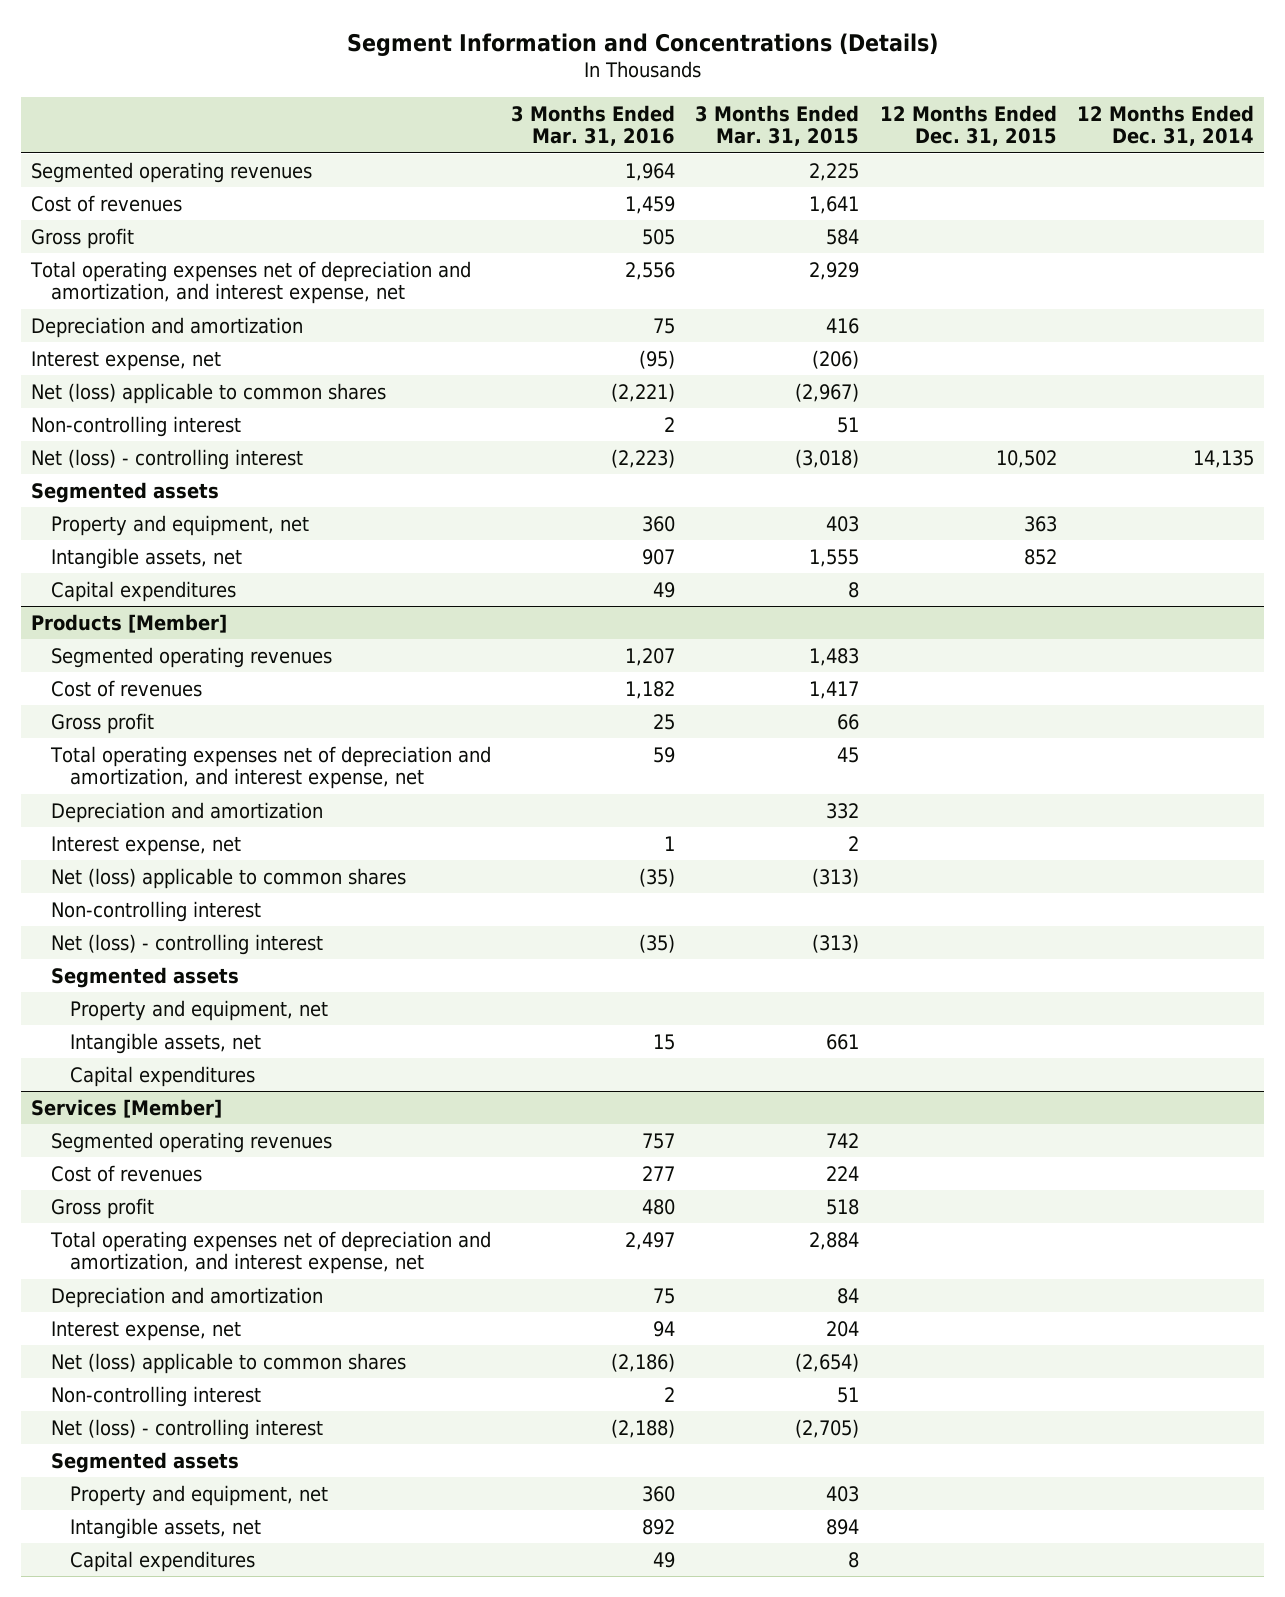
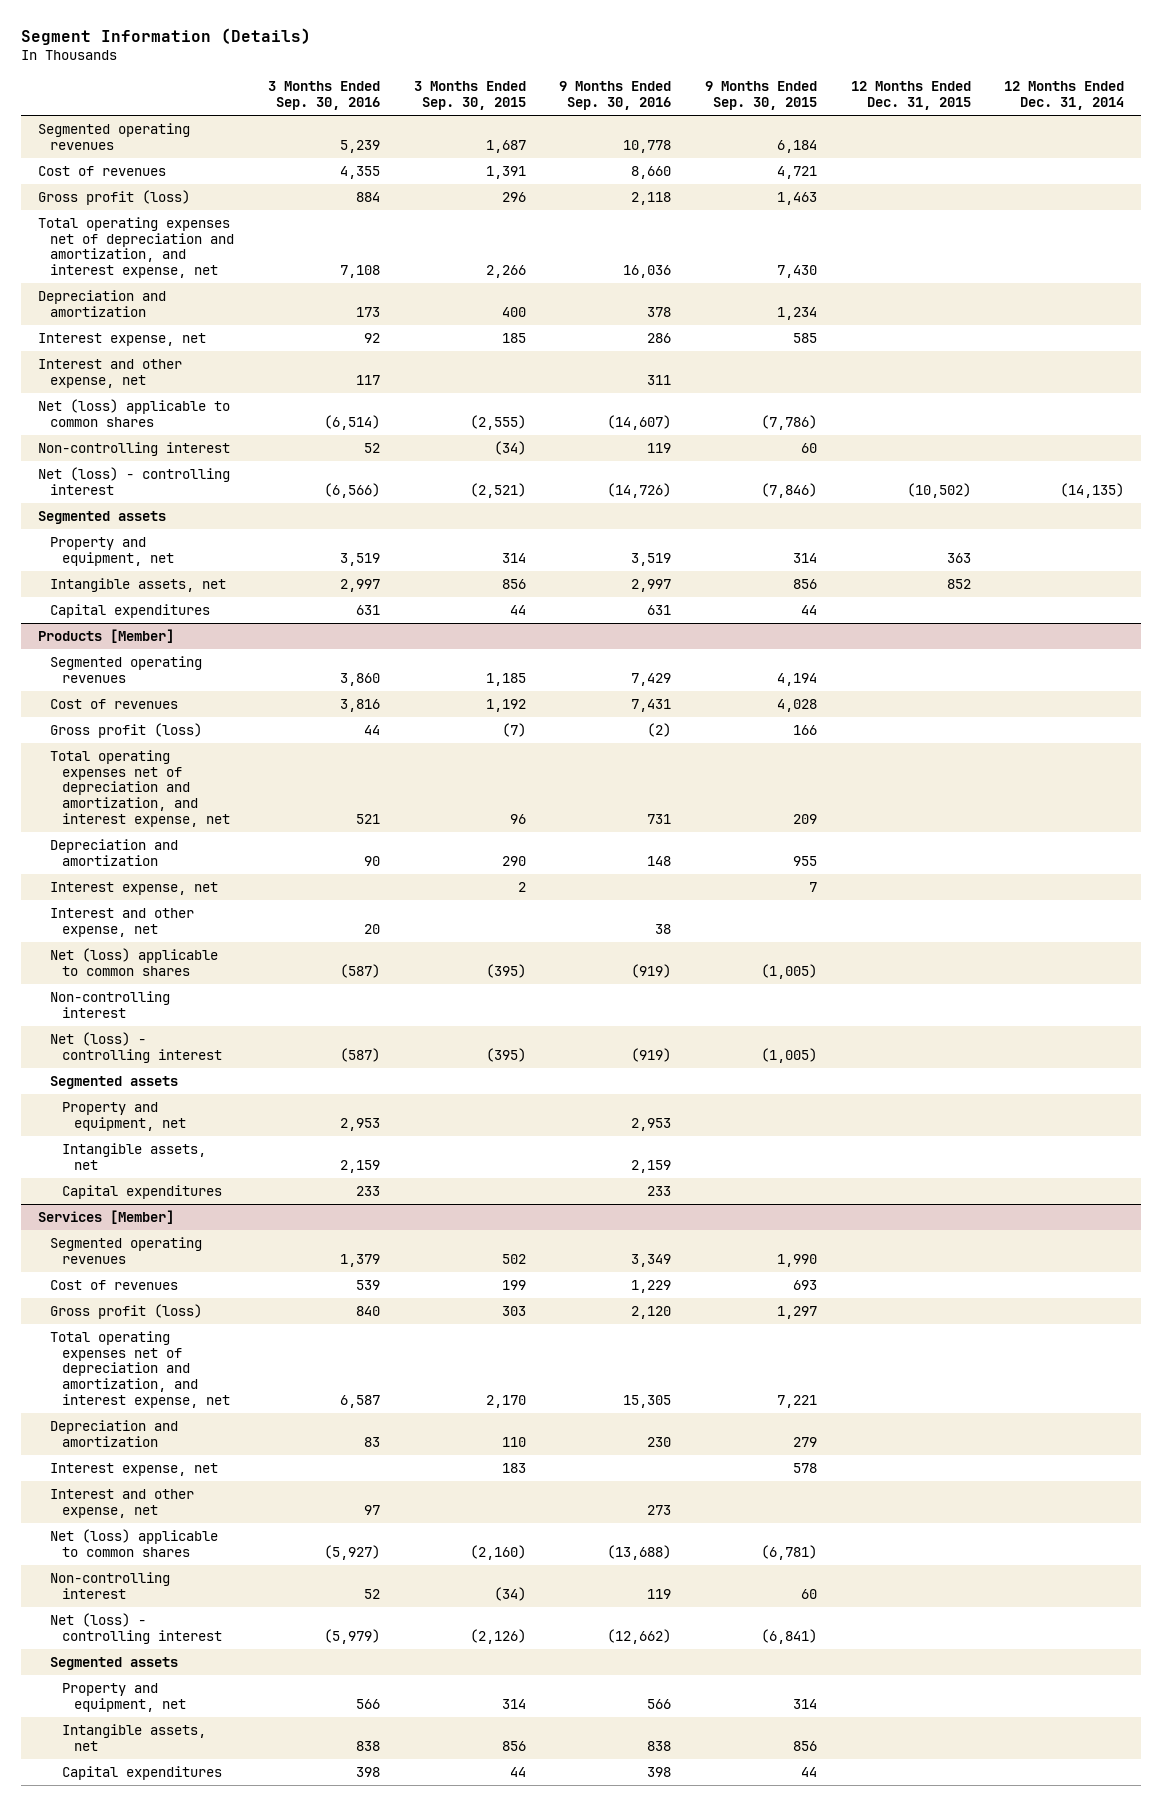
[346,33,938,57] Segment Information and Concentrations (Details) -> [21,28,312,46] Segment Information (Details)
[510,104,675,147] 3 Months Ended Mar. 31, 2016 -> none
[695,104,860,147] 3 Months Ended Mar. 31, 2015 -> none
none -> [267,81,380,110] 3 Months Ended Sep. 30, 2016
none -> [413,81,526,110] 3 Months Ended Sep. 30, 2015
none -> [559,81,672,110] 9 Months Ended Sep. 30, 2016
none -> [705,81,818,110] 9 Months Ended Sep. 30, 2015
[31,227,135,249] Gross profit -> [38,189,191,205] Gross profit (loss)
none -> [38,358,183,388] Interest and other expense, net
[995,449,1057,468] 10,502 -> [906,482,971,498] (10,502)
[1192,449,1254,468] 14,135 -> [1060,482,1125,498] (14,135)
[50,712,154,734] Gross profit -> [50,722,203,738] Gross profit (loss)
none -> [50,907,195,937] Interest and other expense, net
[50,1197,154,1219] Gross profit -> [50,1303,203,1319] Gross profit (loss)
none -> [50,1488,195,1518] Interest and other expense, net

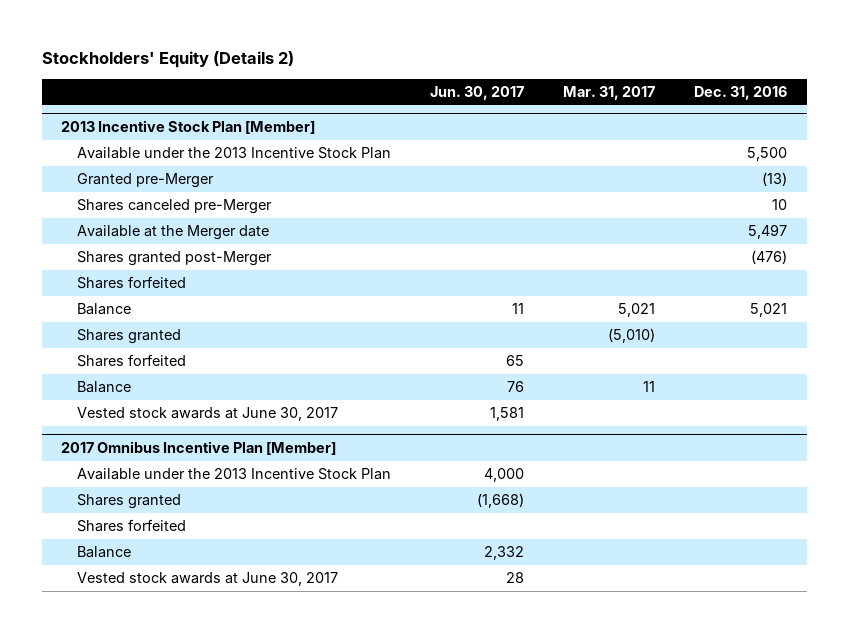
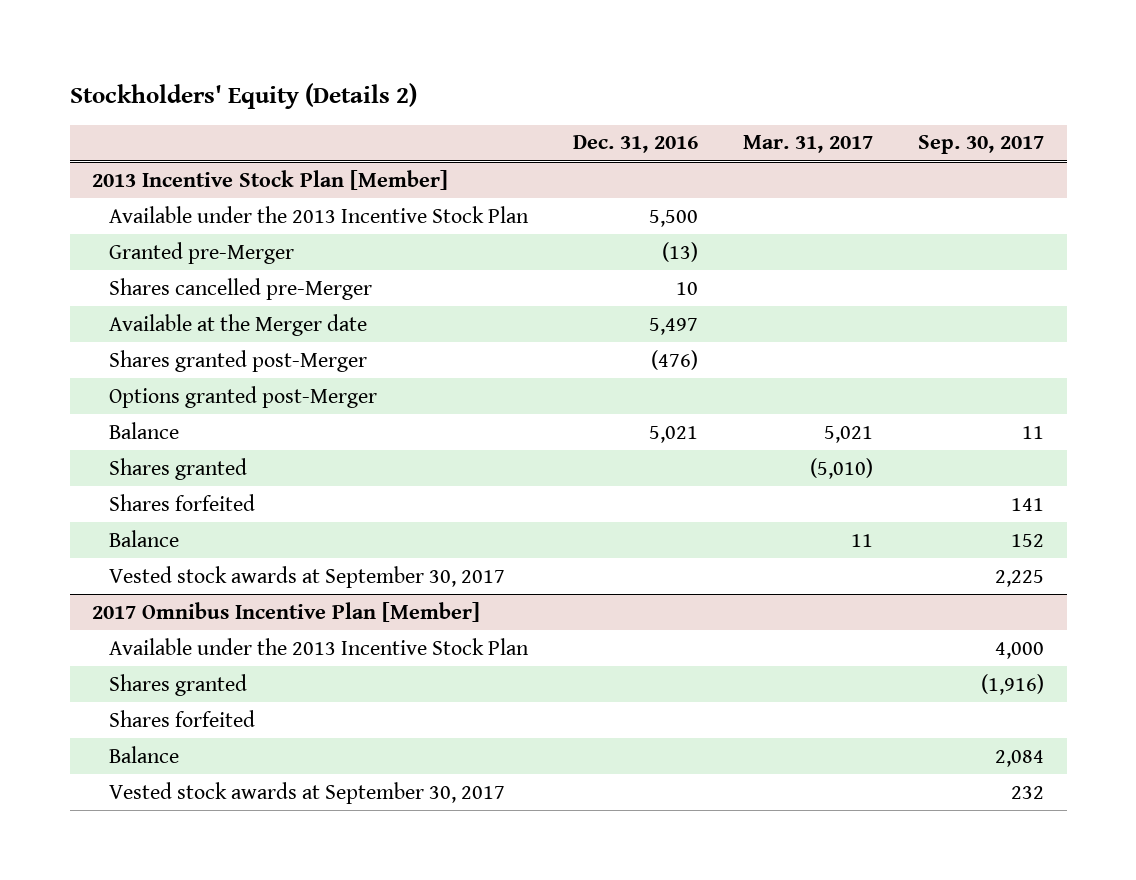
[430,85,525,100] Jun. 30, 2017 -> none
none -> [918,135,1045,155] Sep. 30, 2017
[77,199,273,215] Shares canceled pre-Merger -> [109,277,373,300] Shares cancelled pre-Merger
[77,276,187,290] Shares forfeited -> none
none -> [109,385,378,408] Options granted post-Merger
[77,407,339,422] Vested stock awards at June 30, 2017 -> [109,565,506,588] Vested stock awards at September 30, 2017
[77,572,339,587] Vested stock awards at June 30, 2017 -> [109,781,506,804] Vested stock awards at September 30, 2017

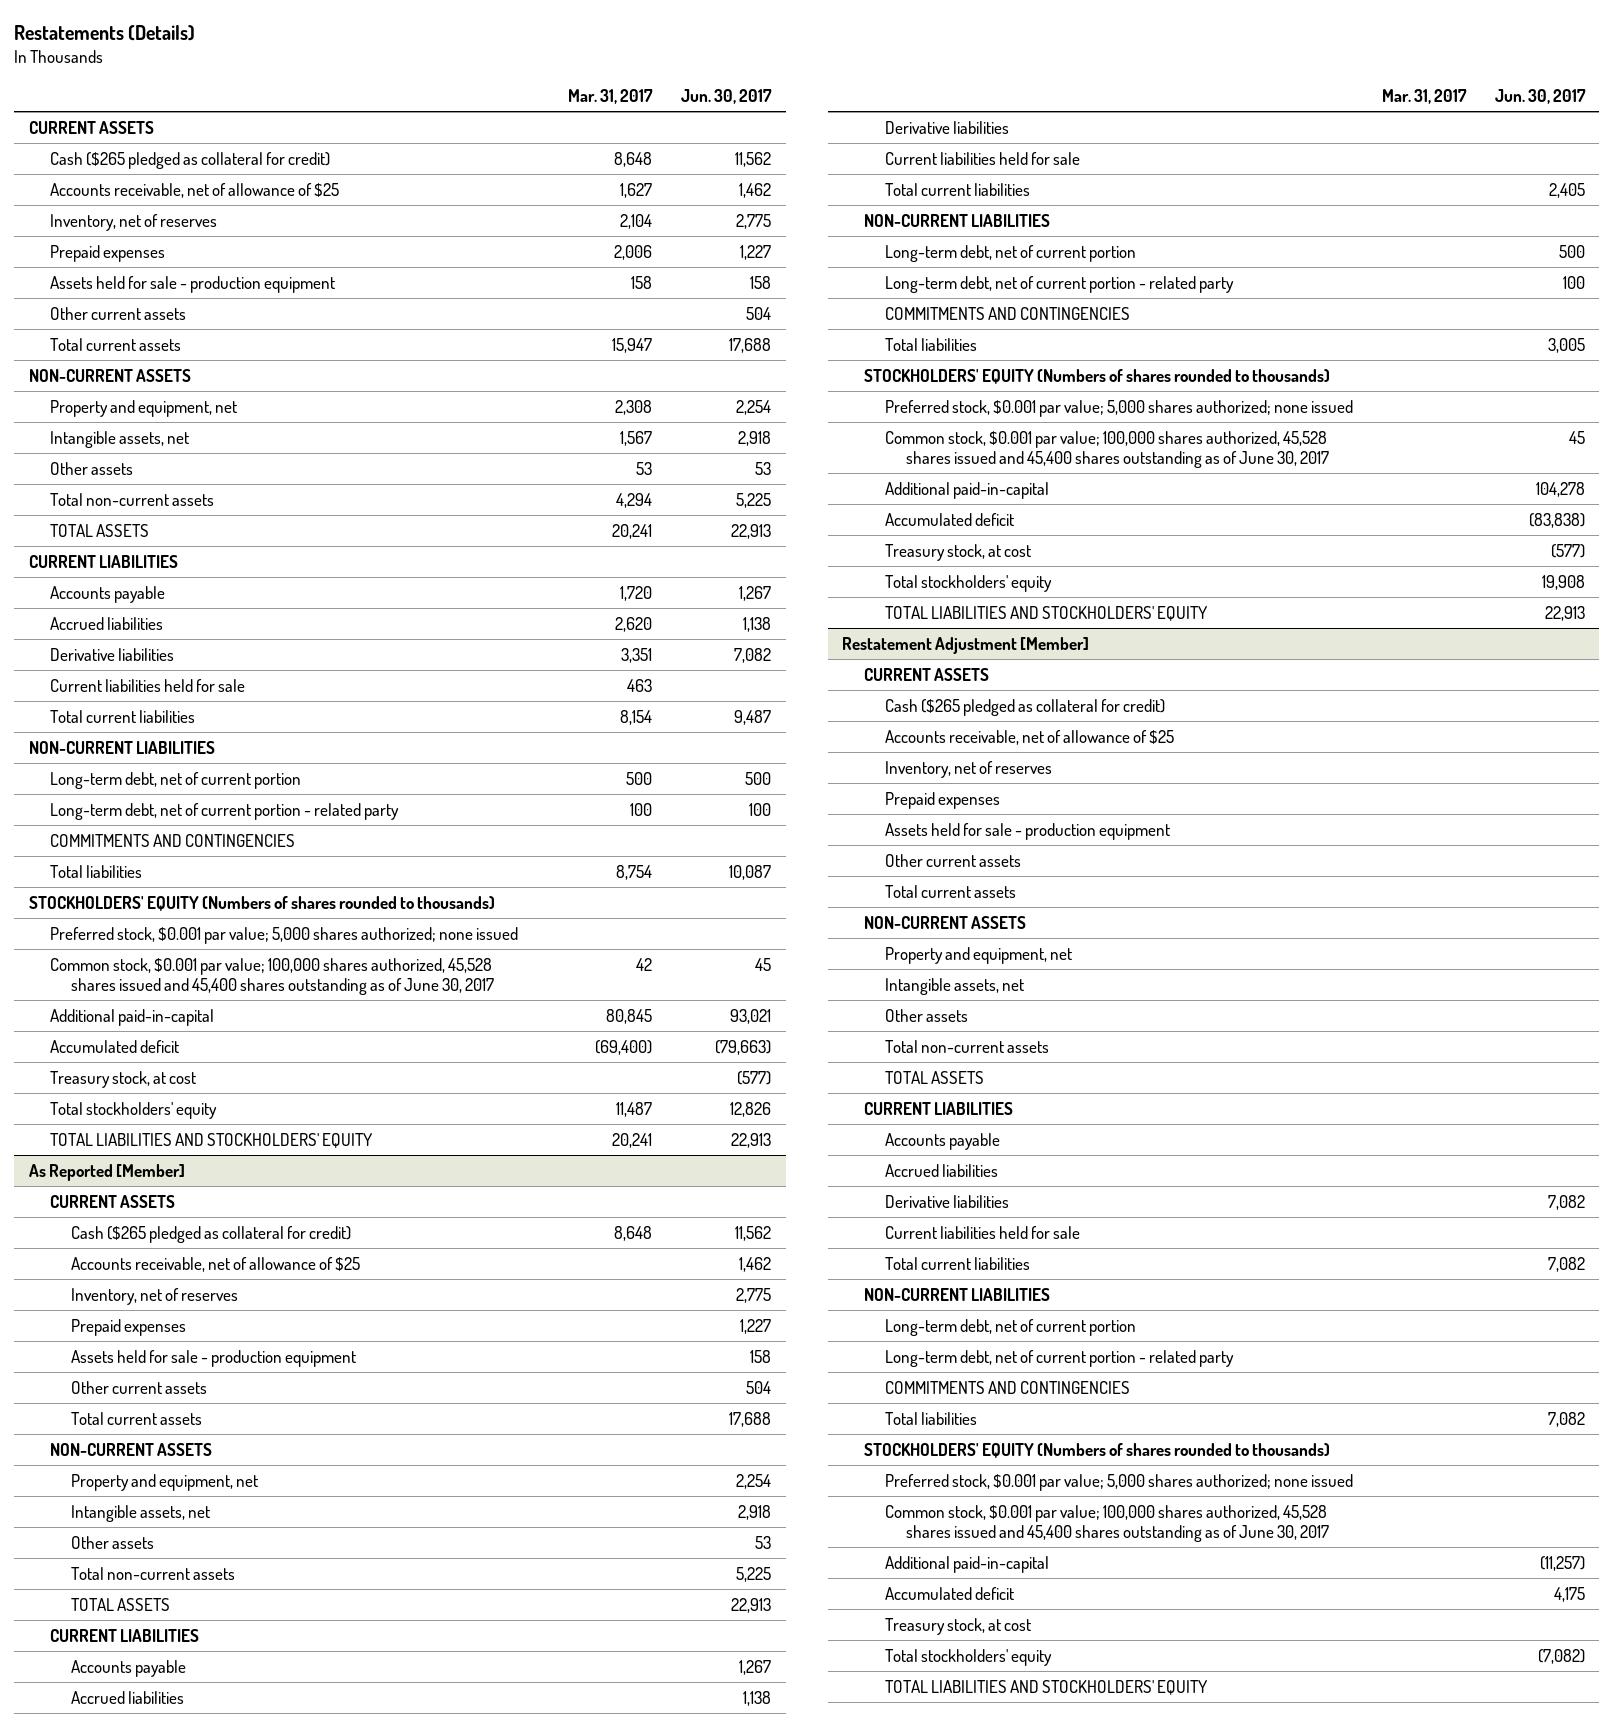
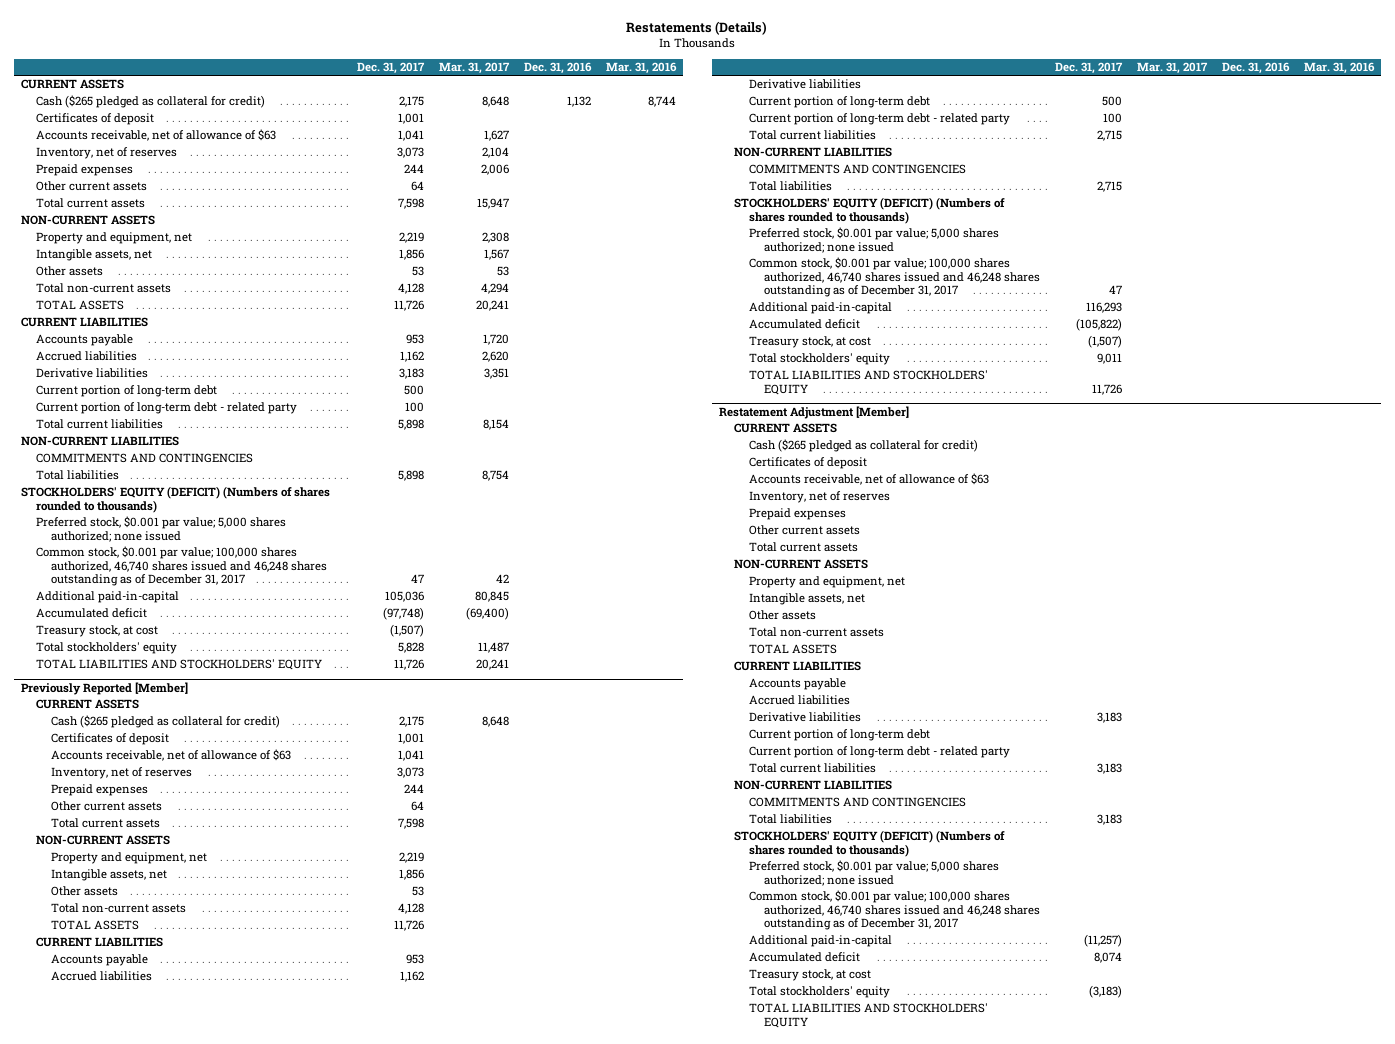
[681,88,773,104] Jun. 30, 2017 -> none
none -> [356,62,425,75] Dec. 31, 2017
none -> [523,62,592,75] Dec. 31, 2016
none -> [605,62,677,75] Mar. 31, 2016
none -> [36,113,155,126] Certificates of deposit
[50,182,340,198] Accounts receivable, net of allowance of $25 -> [36,129,277,142] Accounts receivable, net of allowance of $63
[50,275,336,293] Assets held for sale - production equipment -> none
[50,678,246,692] Current liabilities held for sale -> none
none -> [36,385,218,398] Current portion of long-term debt
none -> [36,402,298,415] Current portion of long-term debt - related party
[50,771,302,789] Long-term debt, net of current portion -> none
[50,802,400,820] Long-term debt, net of current portion - related party -> none
[28,895,495,911] STOCKHOLDERS' EQUITY (Numbers of shares rounded to thousands) -> [21,486,331,513] STOCKHOLDERS' EQUITY (DEFICIT) (Numbers of shares rounded to thousands)
[50,957,495,995] Common stock, $0.001 par value; 100,000 shares authorized, 45,528 shares issued and 45,400 shares outstanding as of June 30, 2017 -> [36,546,328,587] Common stock, $0.001 par value; 100,000 shares authorized, 46,740 shares issued and 46,248 shares outstanding as of December 31, 2017
[28,1163,185,1181] As Reported [Member] -> [21,682,189,696] Previously Reported [Member]
none -> [51,733,170,746] Certificates of deposit
[71,1256,361,1272] Accounts receivable, net of allowance of $25 -> [51,749,292,762] Accounts receivable, net of allowance of $63
[71,1349,357,1367] Assets held for sale - production equipment -> none
[884,151,1080,165] Current liabilities held for sale -> none
none -> [749,96,931,109] Current portion of long-term debt
none -> [749,113,1011,126] Current portion of long-term debt - related party
[884,244,1136,262] Long-term debt, net of current portion -> none
[884,275,1234,293] Long-term debt, net of current portion - related party -> none
[863,368,1330,384] STOCKHOLDERS' EQUITY (Numbers of shares rounded to thousands) -> [734,197,1006,224] STOCKHOLDERS' EQUITY (DEFICIT) (Numbers of shares rounded to thousands)
[884,430,1330,468] Common stock, $0.001 par value; 100,000 shares authorized, 45,528 shares issued and 45,400 shares outstanding as of June 30, 2017 -> [749,257,1041,298] Common stock, $0.001 par value; 100,000 shares authorized, 46,740 shares issued and 46,248 shares outstanding as of December 31, 2017
none -> [749,457,868,470] Certificates of deposit
[884,729,1174,745] Accounts receivable, net of allowance of $25 -> [749,473,990,486] Accounts receivable, net of allowance of $63
[884,822,1170,840] Assets held for sale - production equipment -> none
[884,1225,1080,1239] Current liabilities held for sale -> none
none -> [749,729,931,742] Current portion of long-term debt
none -> [749,746,1011,759] Current portion of long-term debt - related party
[884,1318,1136,1336] Long-term debt, net of current portion -> none
[884,1349,1234,1367] Long-term debt, net of current portion - related party -> none
[863,1442,1330,1458] STOCKHOLDERS' EQUITY (Numbers of shares rounded to thousands) -> [734,830,1006,857] STOCKHOLDERS' EQUITY (DEFICIT) (Numbers of shares rounded to thousands)
[884,1504,1330,1542] Common stock, $0.001 par value; 100,000 shares authorized, 45,528 shares issued and 45,400 shares outstanding as of June 30, 2017 -> [749,890,1041,931] Common stock, $0.001 par value; 100,000 shares authorized, 46,740 shares issued and 46,248 shares outstanding as of December 31, 2017

